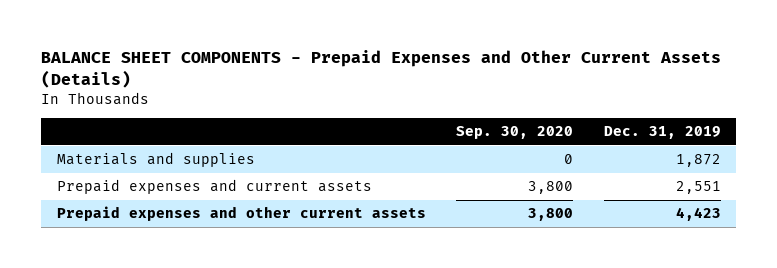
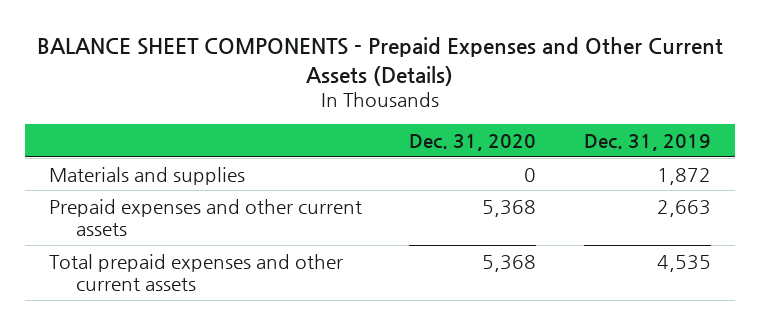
[456,126,574,140] Sep. 30, 2020 -> none
none -> [409,134,537,152] Dec. 31, 2020
[56,179,372,195] Prepaid expenses and current assets -> [48,198,362,237] Prepaid expenses and other current assets
[675,181,721,195] 2,551 -> [656,199,711,217] 2,663
[56,206,426,222] Prepaid expenses and other current assets -> [48,253,343,292] Total prepaid expenses and other current assets
[675,207,721,222] 4,423 -> [656,254,711,272] 4,535

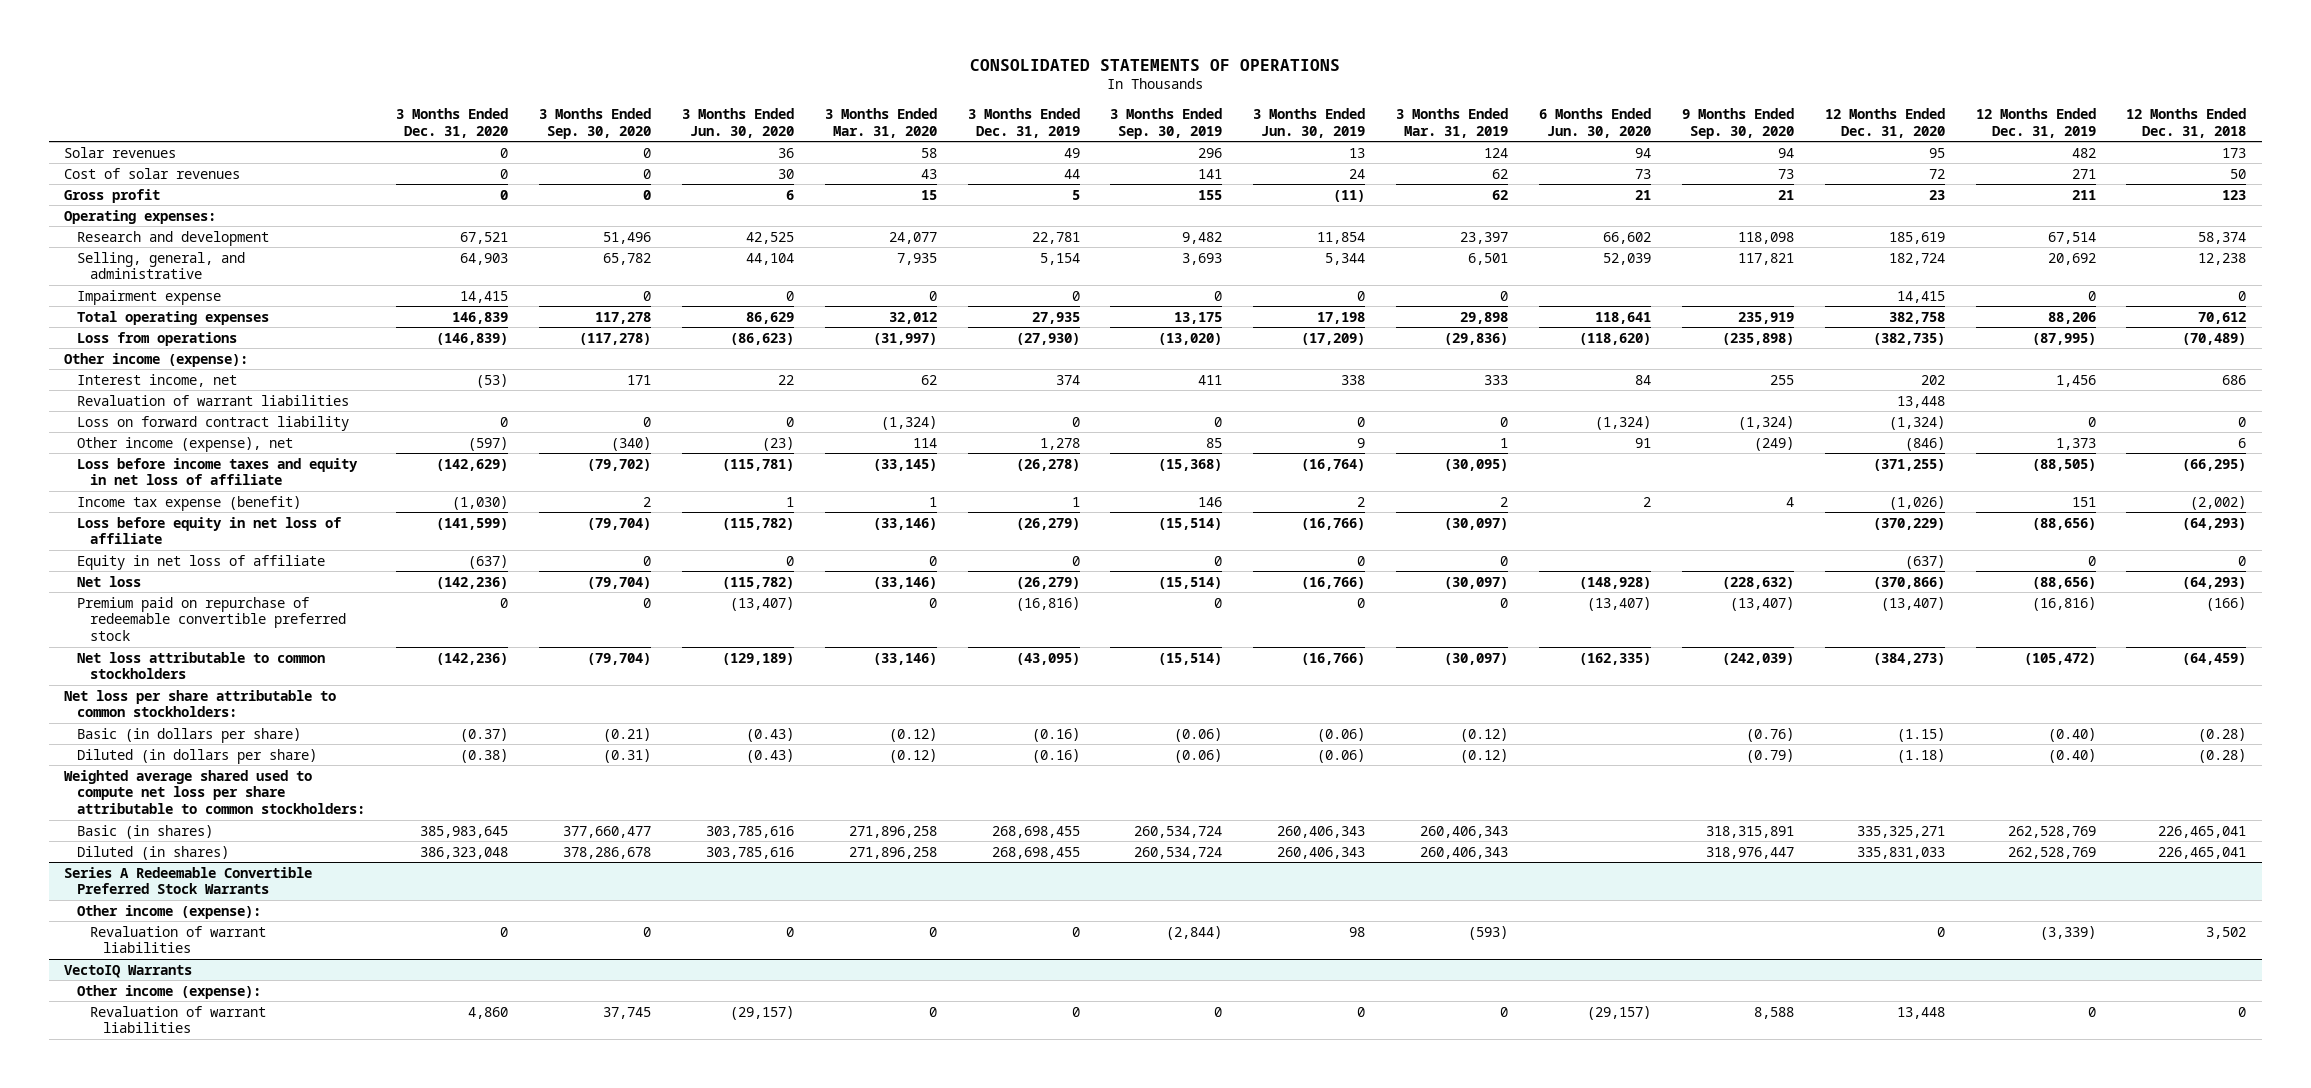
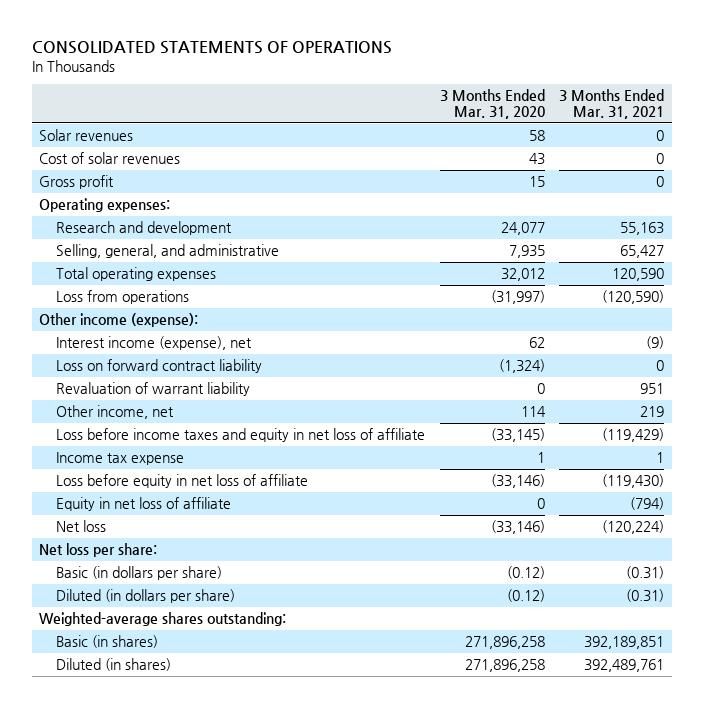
[396,108,509,138] 3 Months Ended Dec. 31, 2020 -> none
[538,108,651,139] 3 Months Ended Sep. 30, 2020 -> none
[681,108,794,138] 3 Months Ended Jun. 30, 2020 -> none
[967,108,1080,138] 3 Months Ended Dec. 31, 2019 -> none
[1110,108,1223,139] 3 Months Ended Sep. 30, 2019 -> none
[1253,108,1366,138] 3 Months Ended Jun. 30, 2019 -> none
[1396,108,1509,138] 3 Months Ended Mar. 31, 2019 -> none
[1538,108,1651,138] 6 Months Ended Jun. 30, 2020 -> none
[1681,108,1794,139] 9 Months Ended Sep. 30, 2020 -> none
[1824,108,1945,138] 12 Months Ended Dec. 31, 2020 -> none
[1975,108,2096,138] 12 Months Ended Dec. 31, 2019 -> none
[2126,108,2247,138] 12 Months Ended Dec. 31, 2018 -> none
none -> [559,89,665,119] 3 Months Ended Mar. 31, 2021
[77,289,222,305] Impairment expense -> none
[77,394,350,406] Revaluation of warrant liabilities -> none
[77,373,238,387] Interest income, net -> [55,336,252,351] Interest income (expense), net
none -> [55,382,250,397] Revaluation of warrant liability
[77,436,294,452] Other income (expense), net -> [55,405,174,420] Other income, net
[77,495,302,511] Income tax expense (benefit) -> [55,452,184,466] Income tax expense
[77,596,347,642] Premium paid on repurchase of redeemable convertible preferred stock -> none
[77,651,326,680] Net loss attributable to common stockholders -> none
[64,689,337,718] Net loss per share attributable to common stockholders: -> [39,543,158,558] Net loss per share:
[64,769,366,815] Weighted average shared used to compute net loss per share attributable to common stockholders: -> [39,612,287,627] Weighted-average shares outstanding:
[64,866,313,895] Series A Redeemable Convertible Preferred Stock Warrants -> none
[77,904,262,919] Other income (expense): -> none
[90,925,267,954] Revaluation of warrant liabilities -> none
[64,964,193,978] VectoIQ Warrants -> none
[77,984,262,999] Other income (expense): -> none
[90,1005,267,1034] Revaluation of warrant liabilities -> none

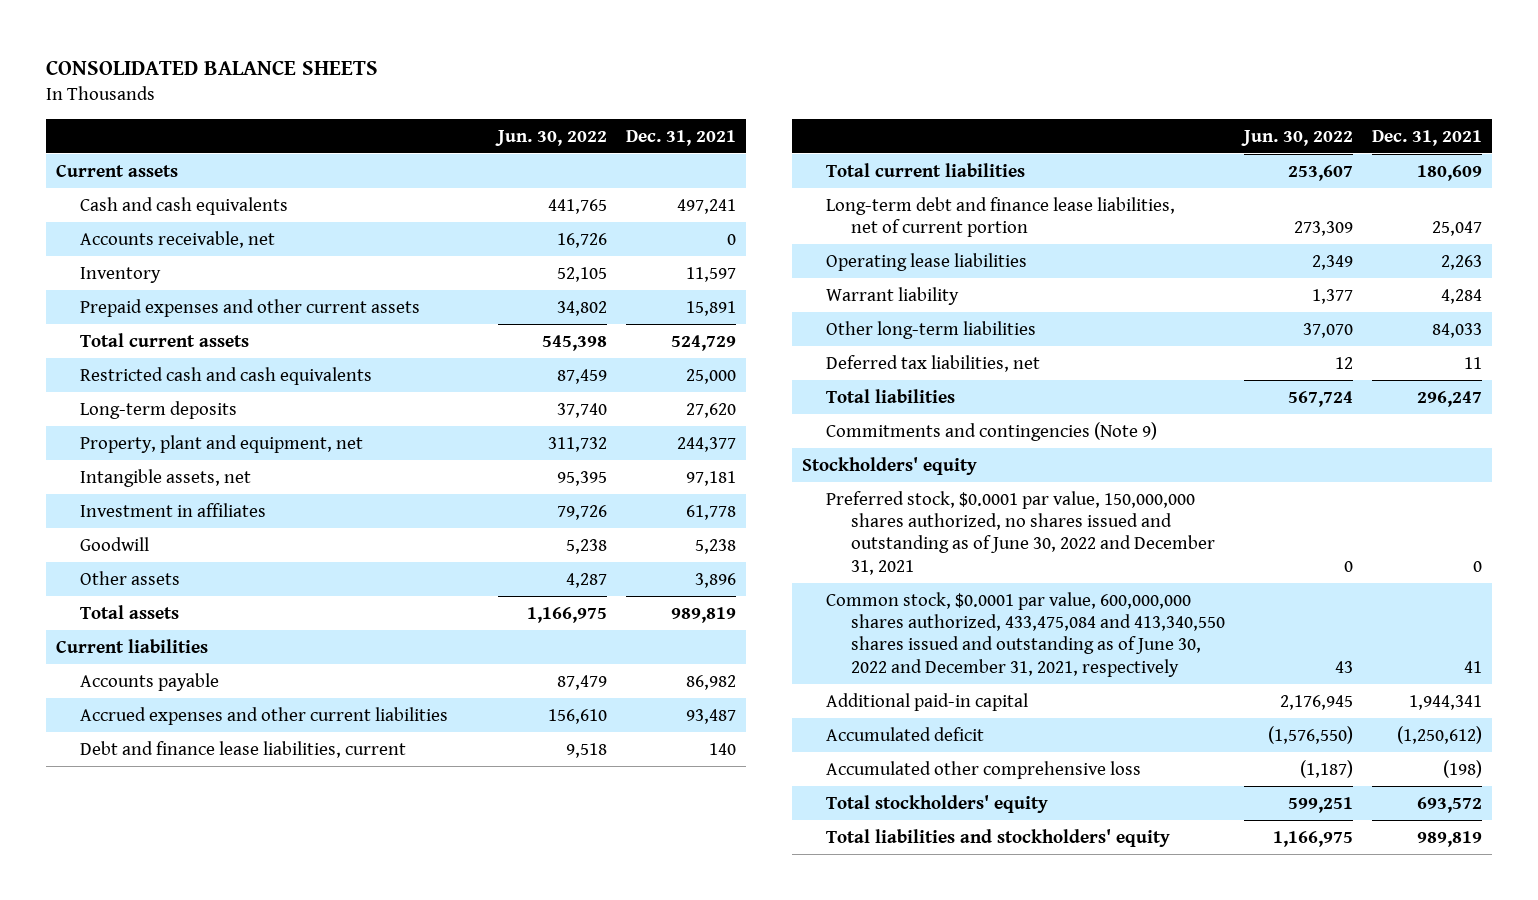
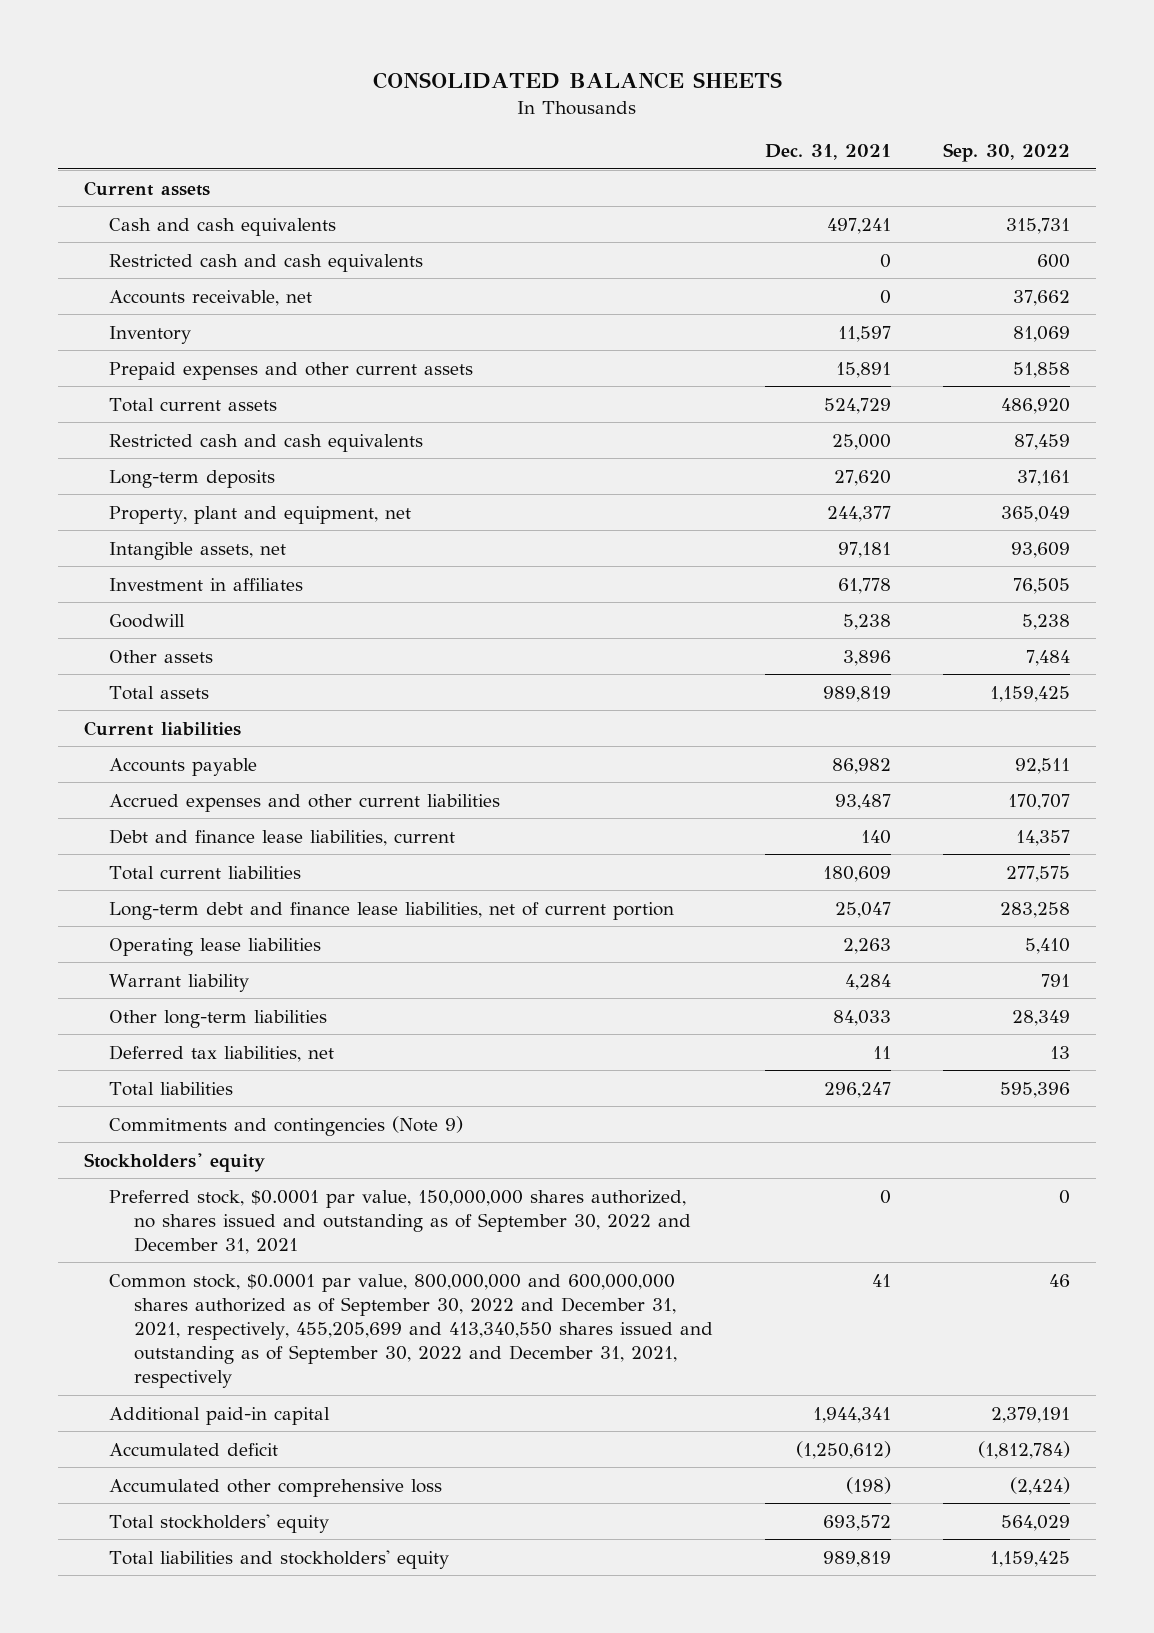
[494,129,607,146] Jun. 30, 2022 -> none
none -> [942,143,1070,163] Sep. 30, 2022
none -> [109,253,424,272] Restricted cash and cash equivalents
[826,490,1215,575] Preferred stock, $0.0001 par value, 150,000,000 shares authorized, no shares issued and outstanding as of June 30, 2022 and December 31, 2021 -> [109,1189,692,1254] Preferred stock, $0.0001 par value, 150,000,000 shares authorized, no shares issued and outstanding as of September 30, 2022 and December 31, 2021
[826,591,1225,677] Common stock, $0.0001 par value, 600,000,000 shares authorized, 433,475,084 and 413,340,550 shares issued and outstanding as of June 30, 2022 and December 31, 2021, respectively -> [109,1273,714,1389] Common stock, $0.0001 par value, 800,000,000 and 600,000,000 shares authorized as of September 30, 2022 and December 31, 2021, respectively, 455,205,699 and 413,340,550 shares issued and outstanding as of September 30, 2022 and December 31, 2021, respectively

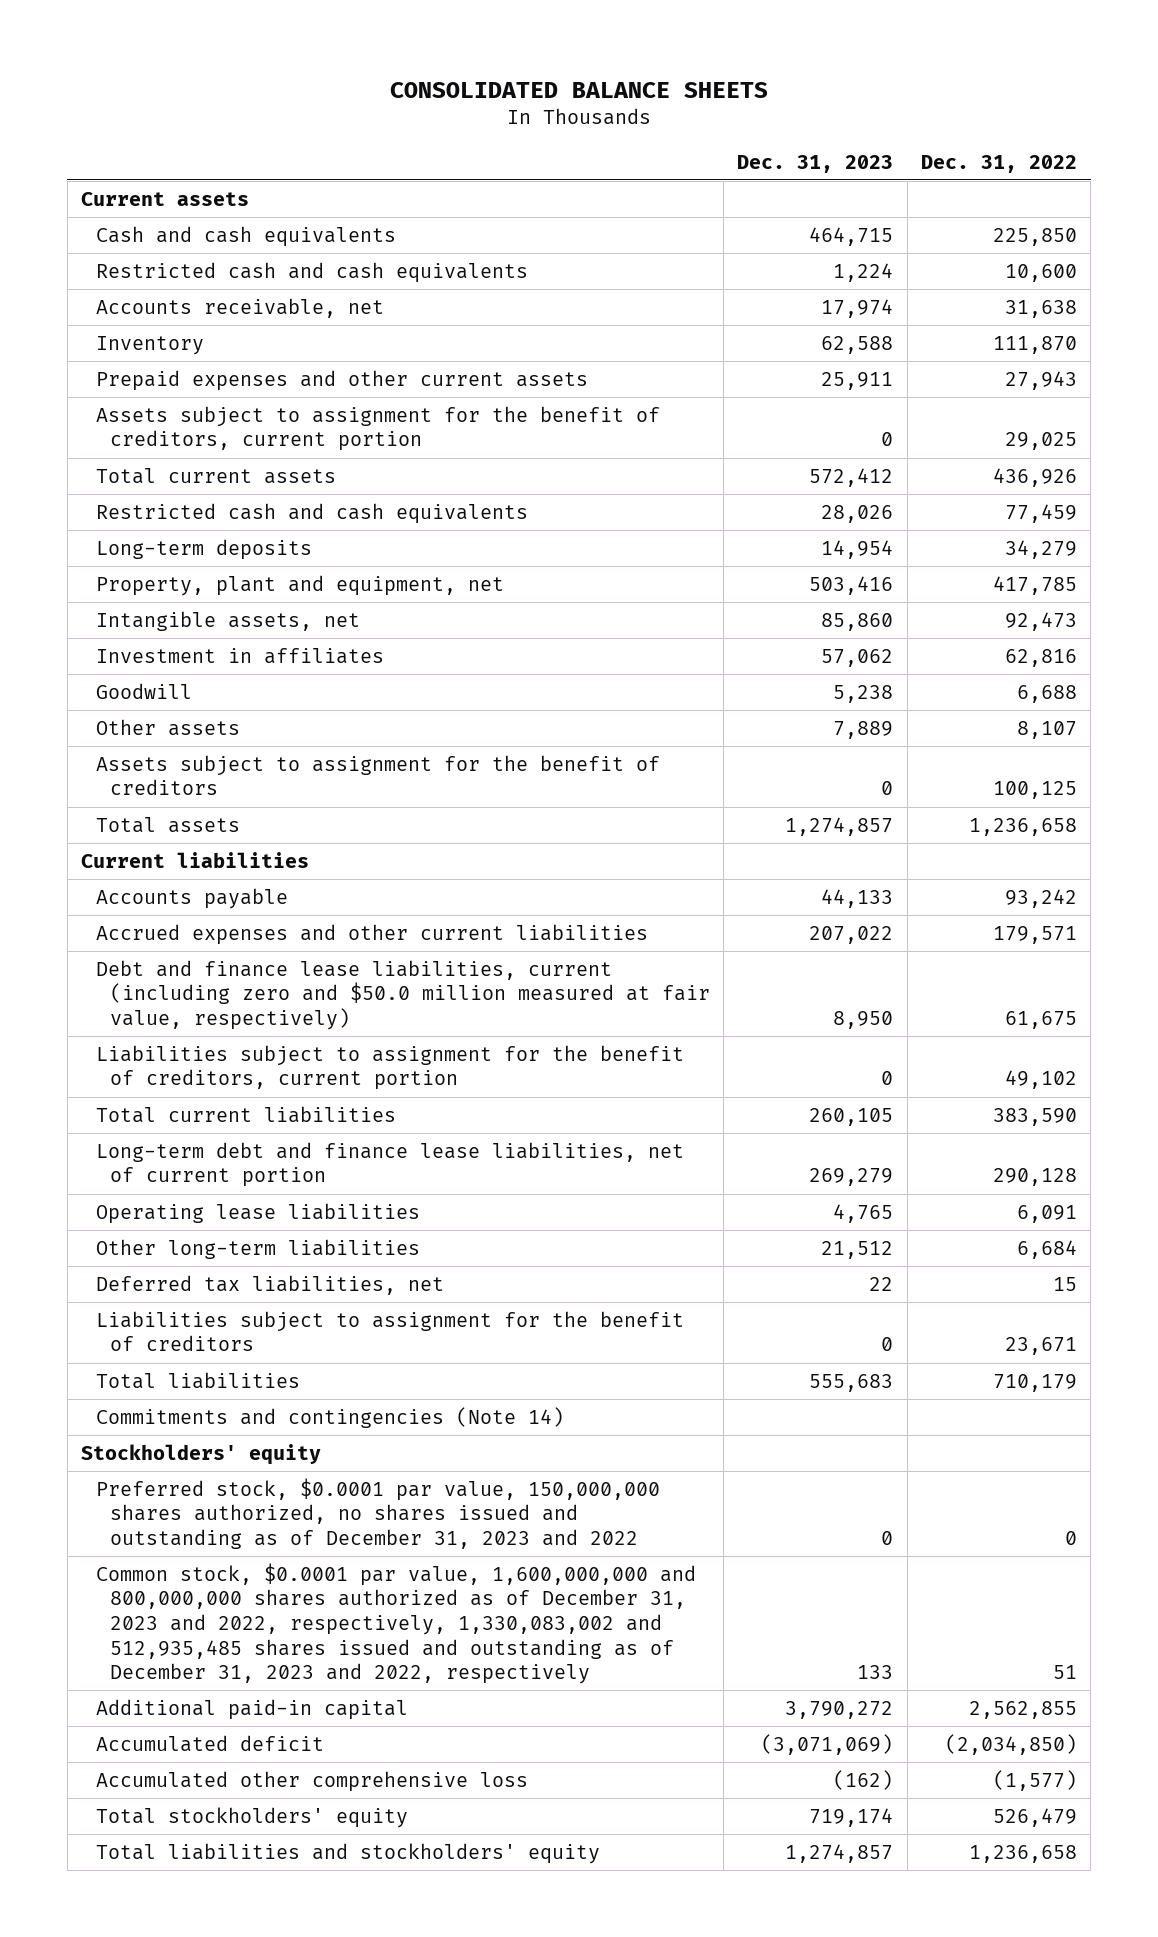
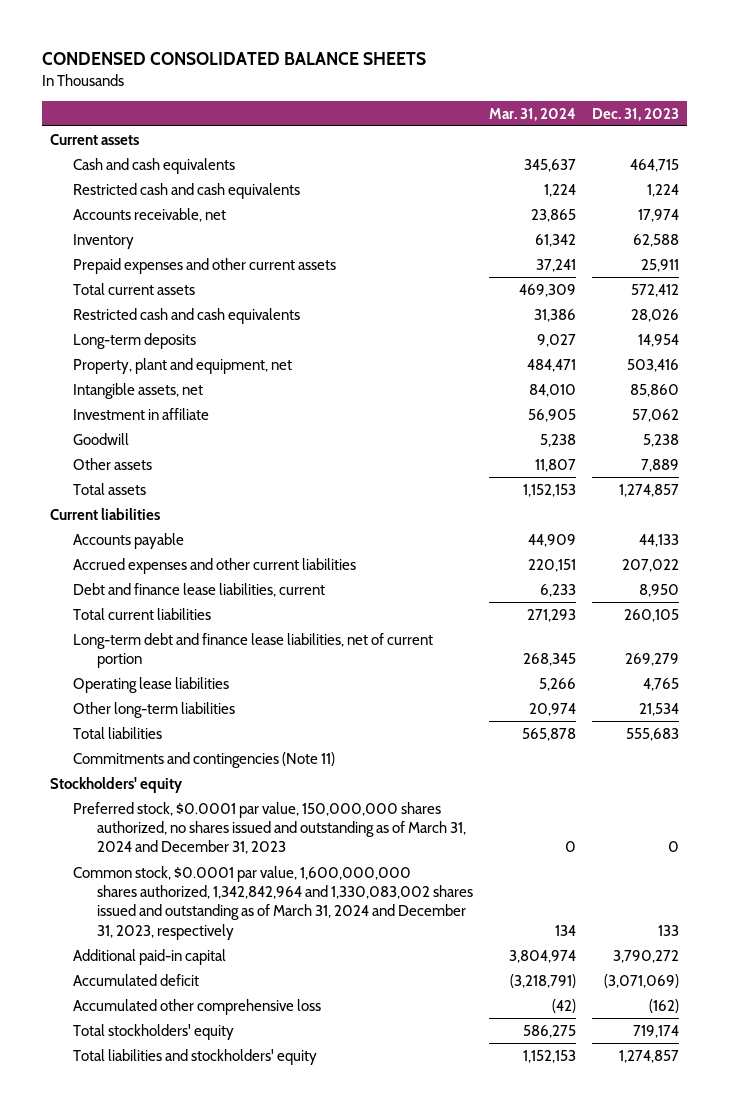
[389,81,768,98] CONSOLIDATED BALANCE SHEETS -> [41,52,426,66] CONDENSED CONSOLIDATED BALANCE SHEETS
[920,154,1077,173] Dec. 31, 2022 -> none
none -> [489,107,577,121] Mar. 31, 2024
[95,405,660,452] Assets subject to assignment for the benefit of creditors, current portion -> none
[95,647,384,664] Investment in affiliates -> [73,407,210,420] Investment in affiliate
[95,754,660,796] Assets subject to assignment for the benefit of creditors -> none
[95,1044,684,1091] Liabilities subject to assignment for the benefit of creditors, current portion -> none
[95,959,710,1031] Debt and finance lease liabilities, current (including zero and $50.0 million measured at fair value, respectively) -> [73,582,326,597] Debt and finance lease liabilities, current
[95,1274,444,1295] Deferred tax liabilities, net -> none
[95,1310,684,1352] Liabilities subject to assignment for the benefit of creditors -> none
[821,1240,894,1259] 21,512 -> [639,702,680,716] 21,534
[95,1406,564,1428] Commitments and contingencies (Note 14) -> [73,751,336,768] Commitments and contingencies (Note 11)
[95,1477,660,1550] Preferred stock, $0.0001 par value, 150,000,000 shares authorized, no shares issued and outstanding as of December 31, 2023 and 2022 -> [73,801,467,855] Preferred stock, $0.0001 par value, 150,000,000 shares authorized, no shares issued and outstanding as of March 31, 2024 and December 31, 2023
[95,1562,696,1685] Common stock, $0.0001 par value, 1,600,000,000 and 800,000,000 shares authorized as of December 31, 2023 and 2022, respectively, 1,330,083,002 and 512,935,485 shares issued and outstanding as of December 31, 2023 and 2022, respectively -> [73,865,474,940] Common stock, $0.0001 par value, 1,600,000,000 shares authorized, 1,342,842,964 and 1,330,083,002 shares issued and outstanding as of March 31, 2024 and December 31, 2023, respectively

